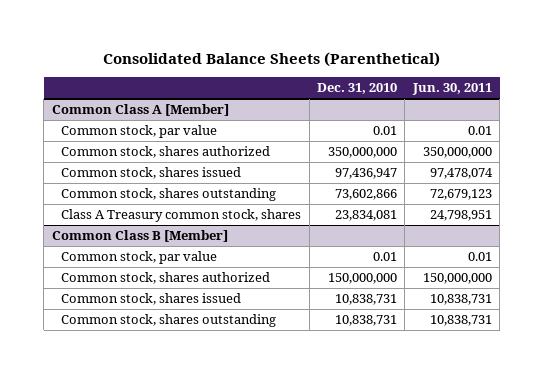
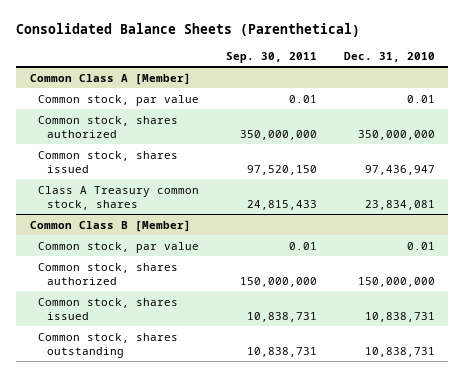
[411,83,492,96] Jun. 30, 2011 -> none
none -> [226,51,318,63] Sep. 30, 2011
[61,188,277,202] Common stock, shares outstanding -> none

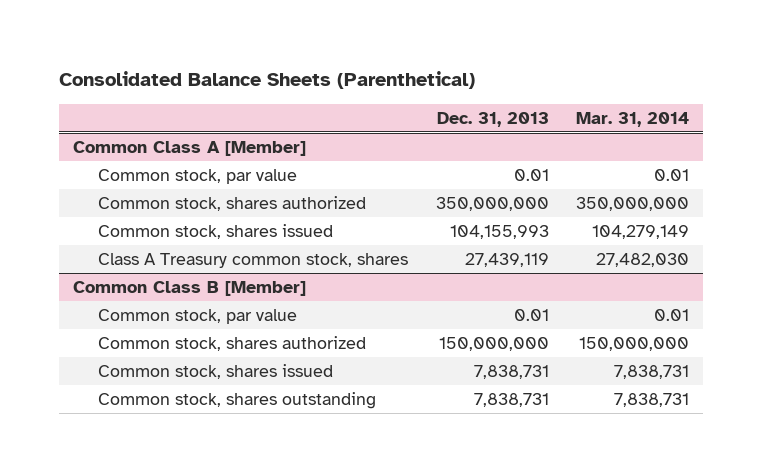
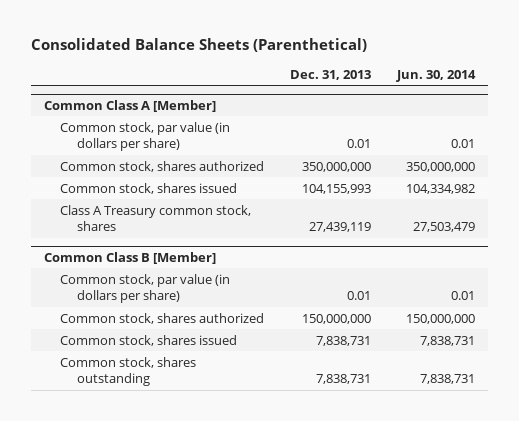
[575,111,689,127] Mar. 31, 2014 -> none
none -> [396,69,477,82] Jun. 30, 2014
[98,169,298,185] Common stock, par value -> [60,121,231,151] Common stock, par value (in dollars per share)
[98,309,298,325] Common stock, par value -> [60,273,231,303] Common stock, par value (in dollars per share)

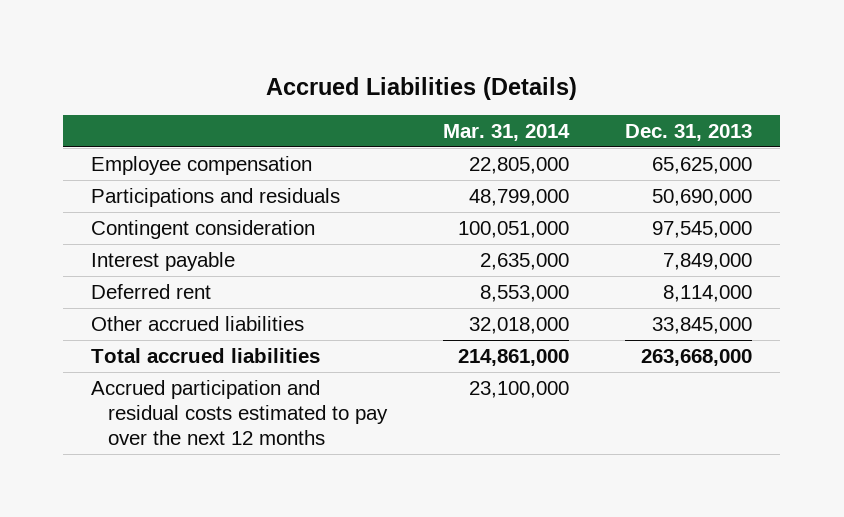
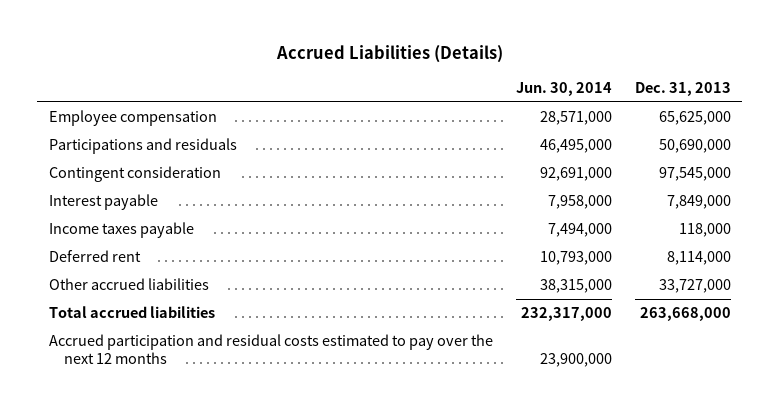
[443,123,571,141] Mar. 31, 2014 -> none
none -> [515,81,612,96] Jun. 30, 2014
none -> [48,222,194,239] Income taxes payable
[652,316,753,334] 33,845,000 -> [658,279,731,294] 33,727,000

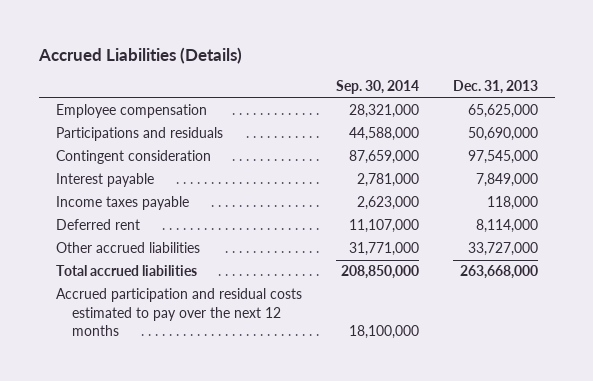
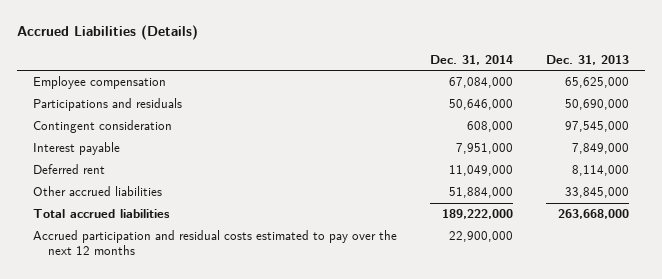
[335,80,419,95] Sep. 30, 2014 -> none
none -> [429,54,513,65] Dec. 31, 2014
[55,196,189,211] Income taxes payable -> none
[467,242,538,257] 33,727,000 -> [564,187,629,199] 33,845,000

